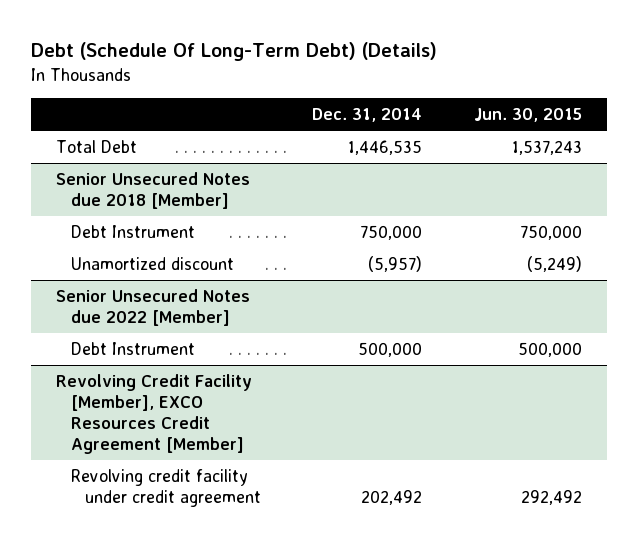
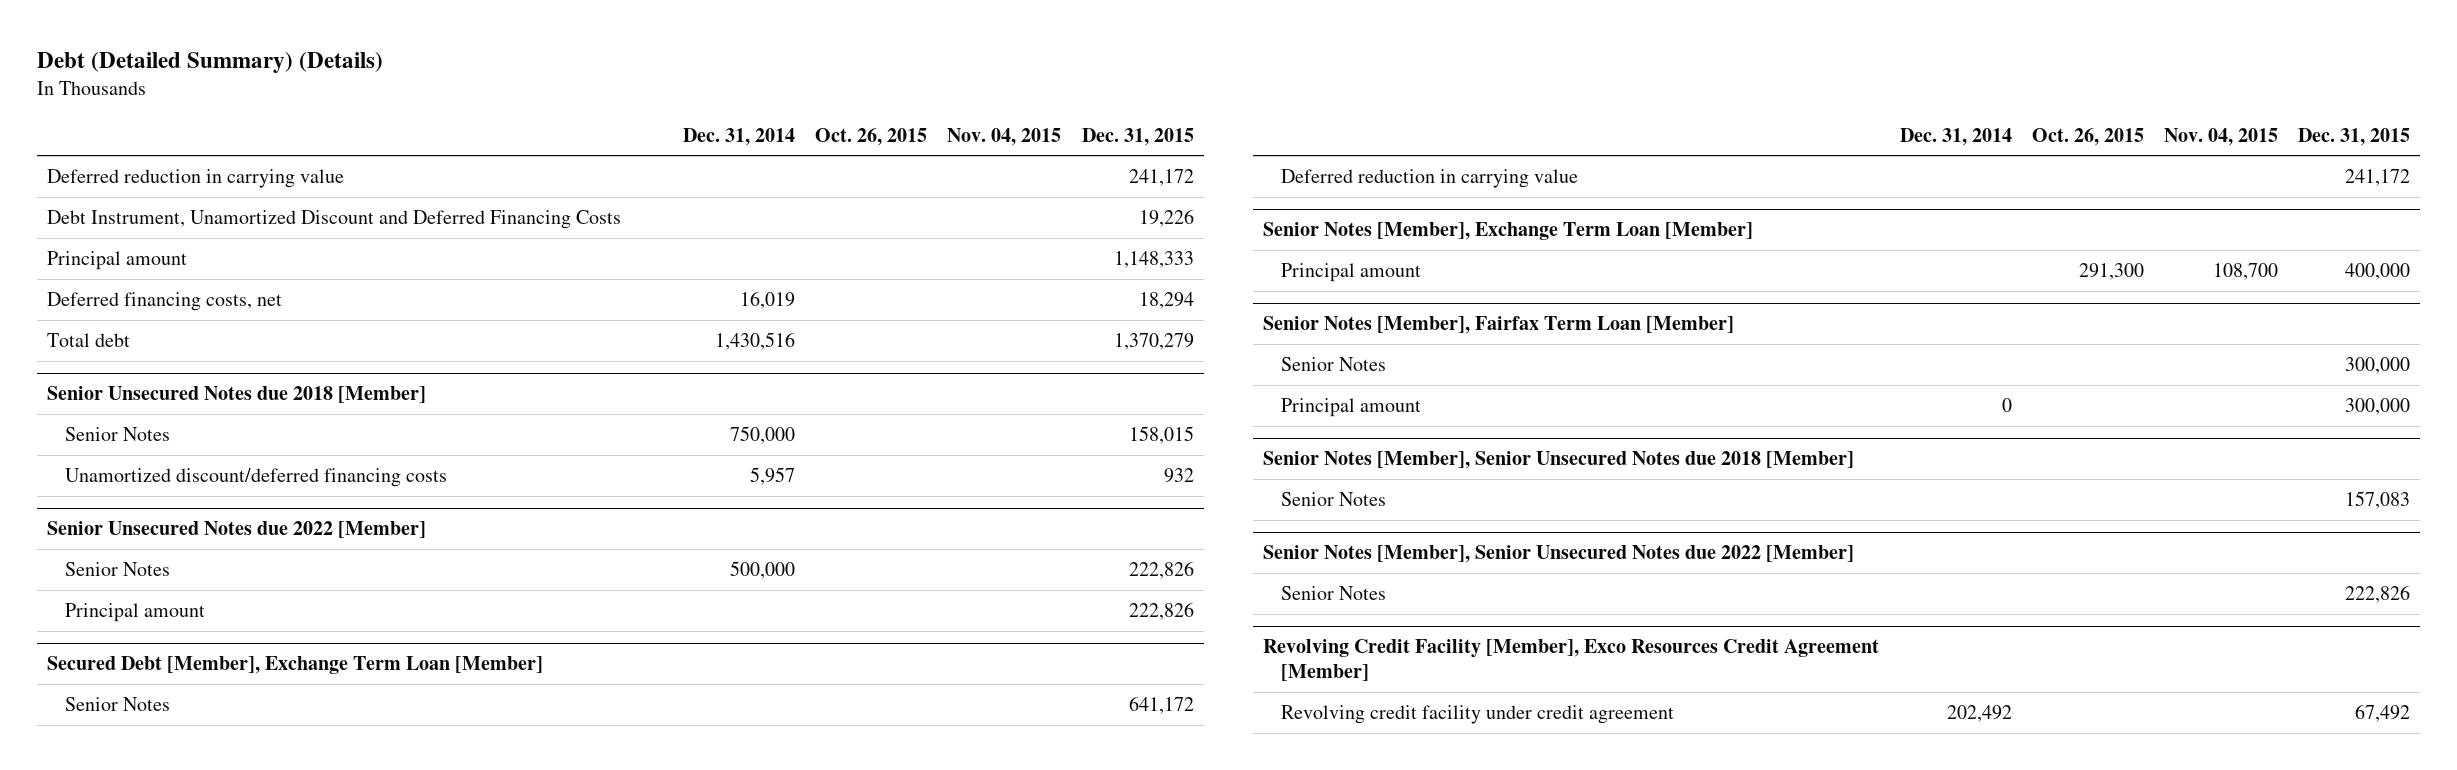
[30,42,437,62] Debt (Schedule Of Long-Term Debt) (Details) -> [36,51,383,73] Debt (Detailed Summary) (Details)
[473,108,582,123] Jun. 30, 2015 -> none
none -> [815,127,928,146] Oct. 26, 2015
none -> [947,127,1062,146] Nov. 04, 2015
none -> [1081,127,1194,146] Dec. 31, 2015
none -> [47,168,345,188] Deferred reduction in carrying value
none -> [47,209,622,229] Debt Instrument, Unamortized Discount and Deferred Financing Costs
none -> [47,250,188,270] Principal amount
none -> [47,291,283,311] Deferred financing costs, net
[56,140,138,154] Total Debt -> [47,332,131,347] Total debt
[348,140,423,156] 1,446,535 -> [715,331,796,350] 1,430,516
[70,225,195,239] Debt Instrument -> [65,426,171,441] Senior Notes
[70,257,234,271] Unamortized discount -> [65,467,448,487] Unamortized discount/deferred financing costs
[368,256,423,273] (5,957) -> [750,466,796,485] 5,957
[70,342,195,356] Debt Instrument -> [65,561,171,576] Senior Notes
none -> [65,602,206,622] Principal amount
none -> [47,656,544,675] Secured Debt [Member], Exchange Term Loan [Member]
none -> [65,696,171,711] Senior Notes
none -> [1281,168,1579,188] Deferred reduction in carrying value
none -> [1263,222,1754,241] Senior Notes [Member], Exchange Term Loan [Member]
none -> [1281,262,1422,282] Principal amount
none -> [1263,316,1735,335] Senior Notes [Member], Fairfax Term Loan [Member]
none -> [1281,356,1387,371] Senior Notes
none -> [1281,397,1422,417] Principal amount
none -> [1263,451,1855,470] Senior Notes [Member], Senior Unsecured Notes due 2018 [Member]
none -> [1281,491,1387,506] Senior Notes
none -> [1263,545,1855,564] Senior Notes [Member], Senior Unsecured Notes due 2022 [Member]
none -> [1281,585,1387,600] Senior Notes
[56,374,253,455] Revolving Credit Facility [Member], EXCO Resources Credit Agreement [Member] -> [1263,639,1880,682] Revolving Credit Facility [Member], Exco Resources Credit Agreement [Member]

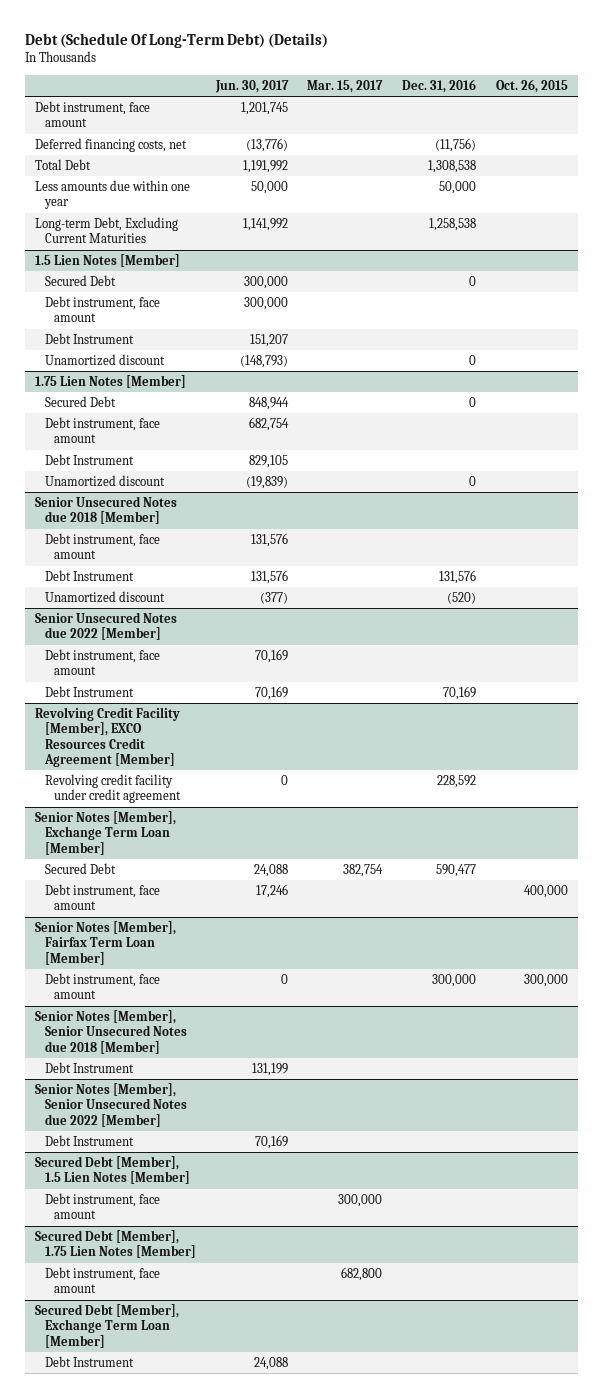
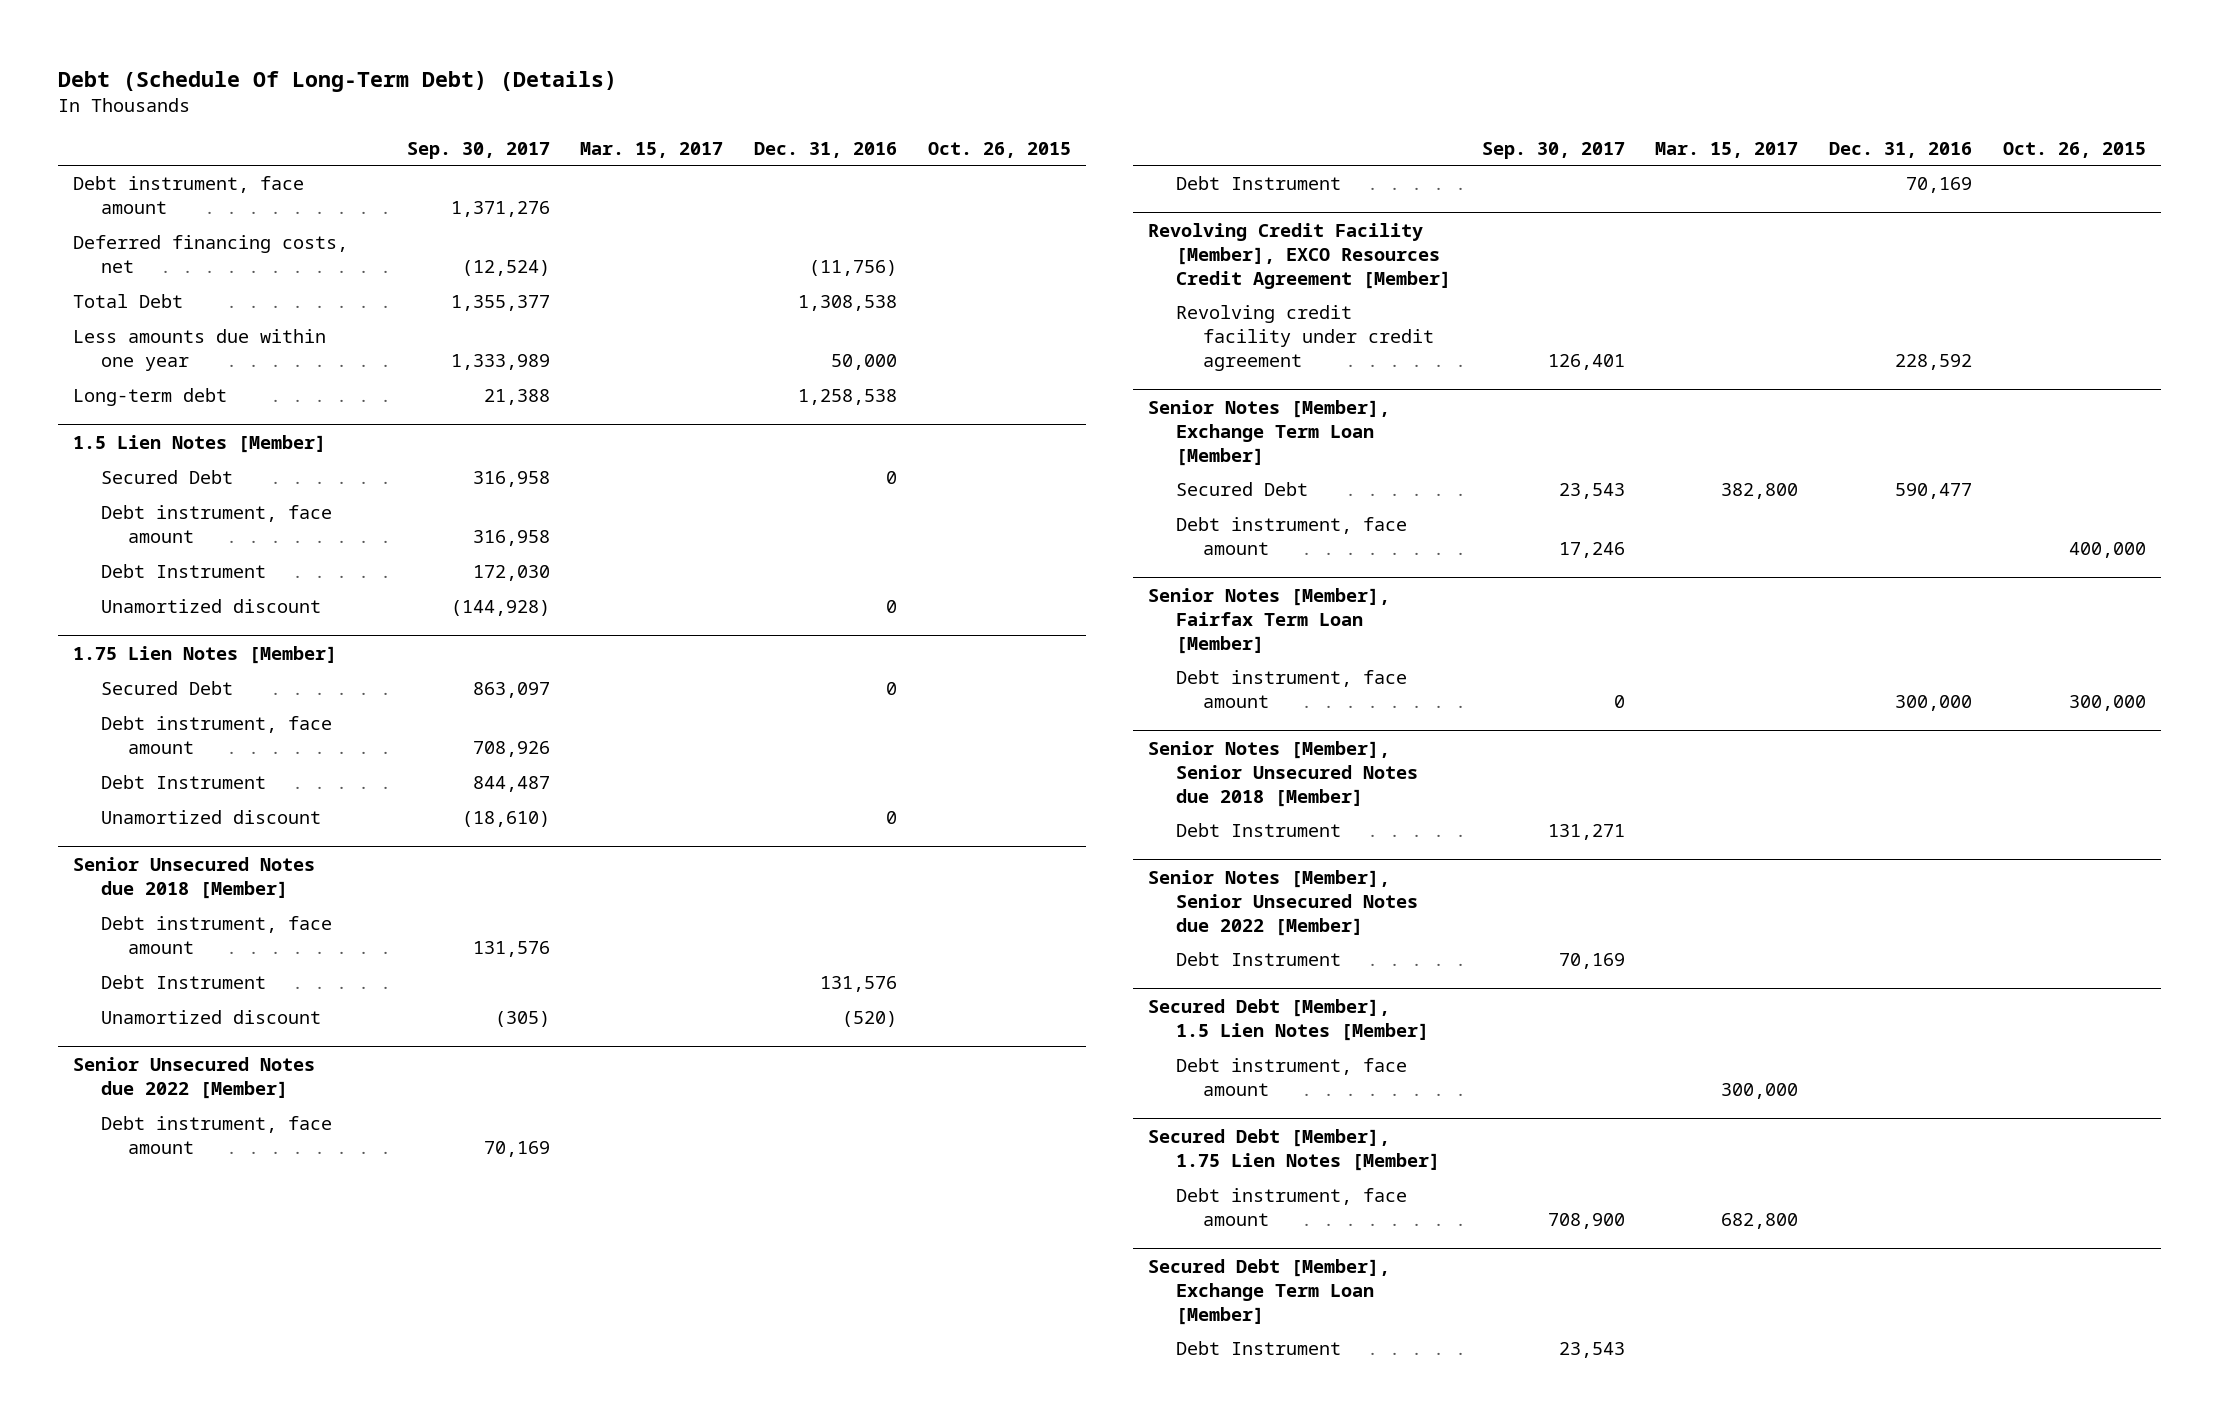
[214,80,289,94] Jun. 30, 2017 -> none
none -> [406,141,550,159] Sep. 30, 2017
[35,217,179,244] Long-term Debt, Excluding Current Maturities -> [73,388,228,407] Long-term debt
[343,864,384,878] 382,754 -> [1721,483,1799,500] 382,800

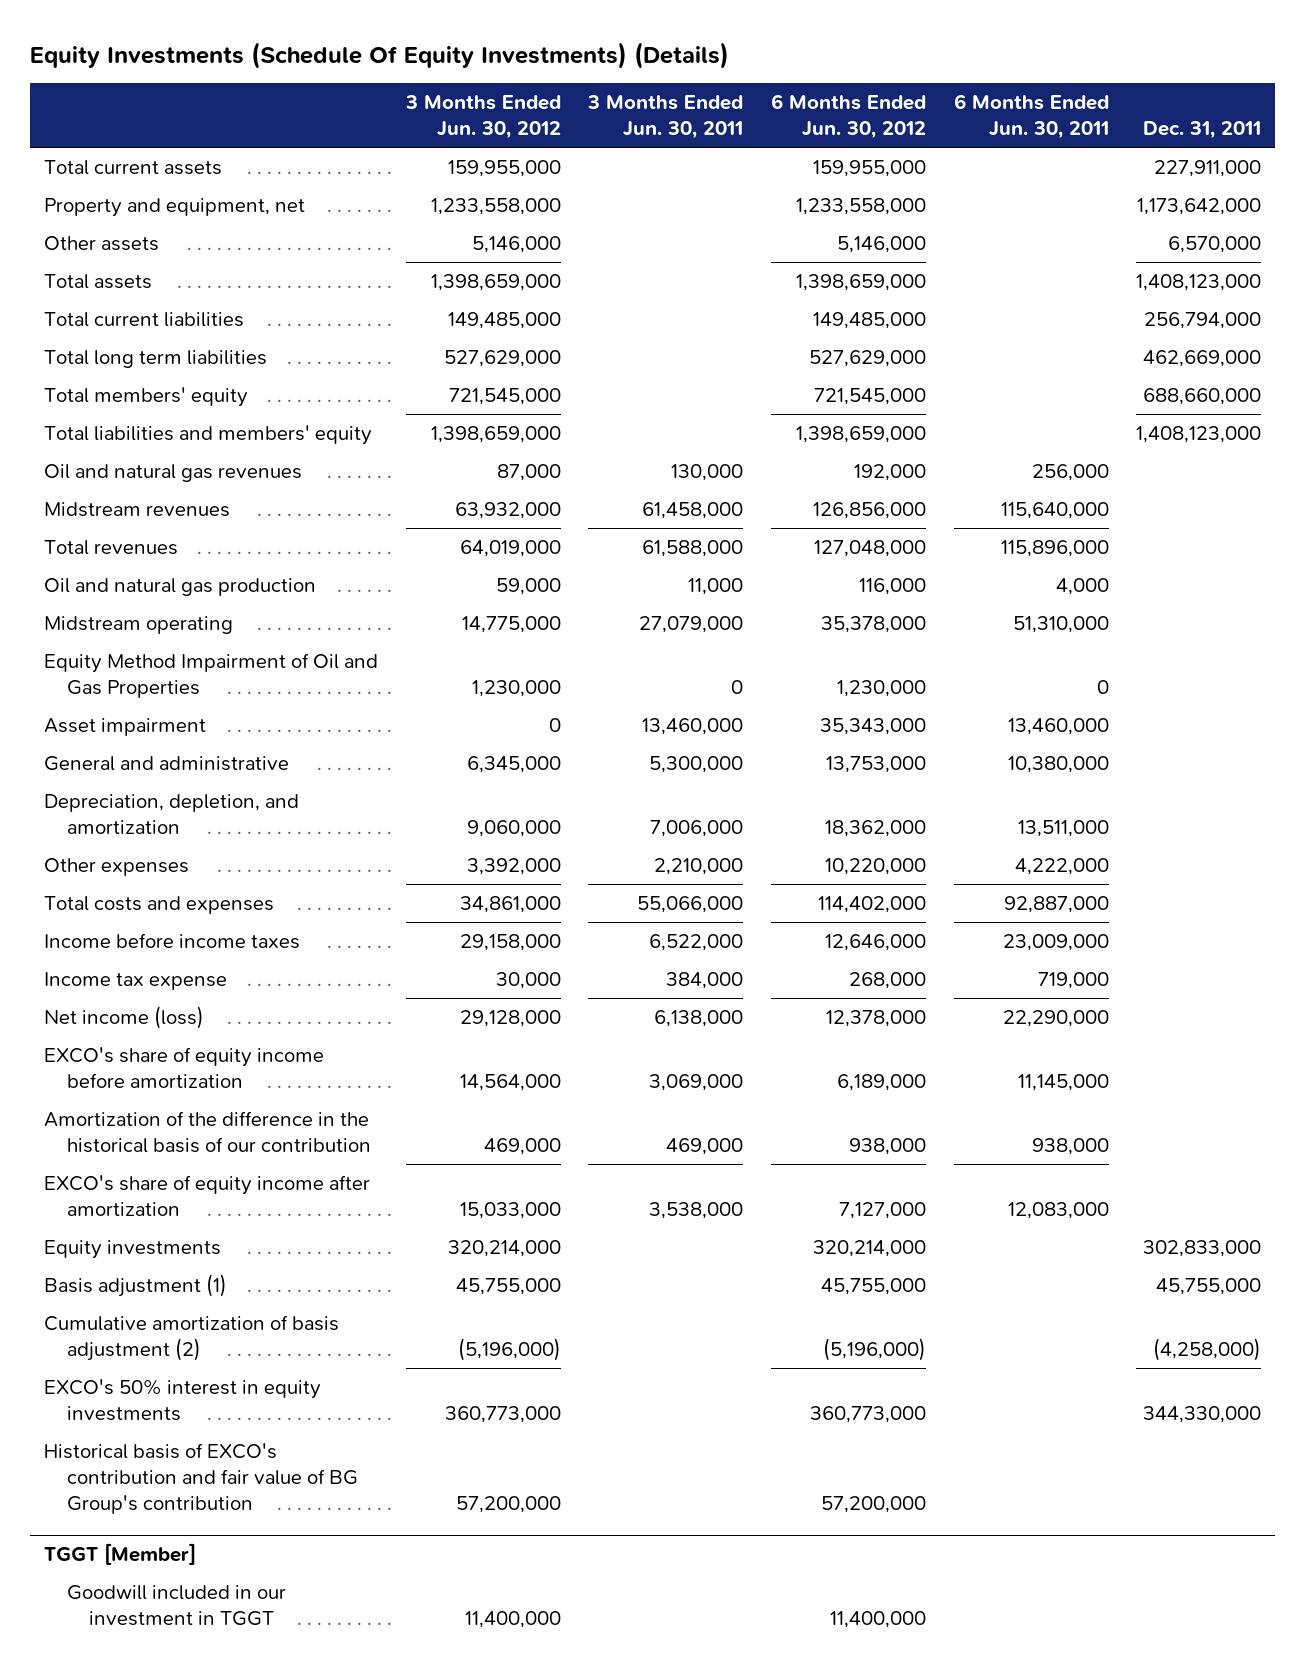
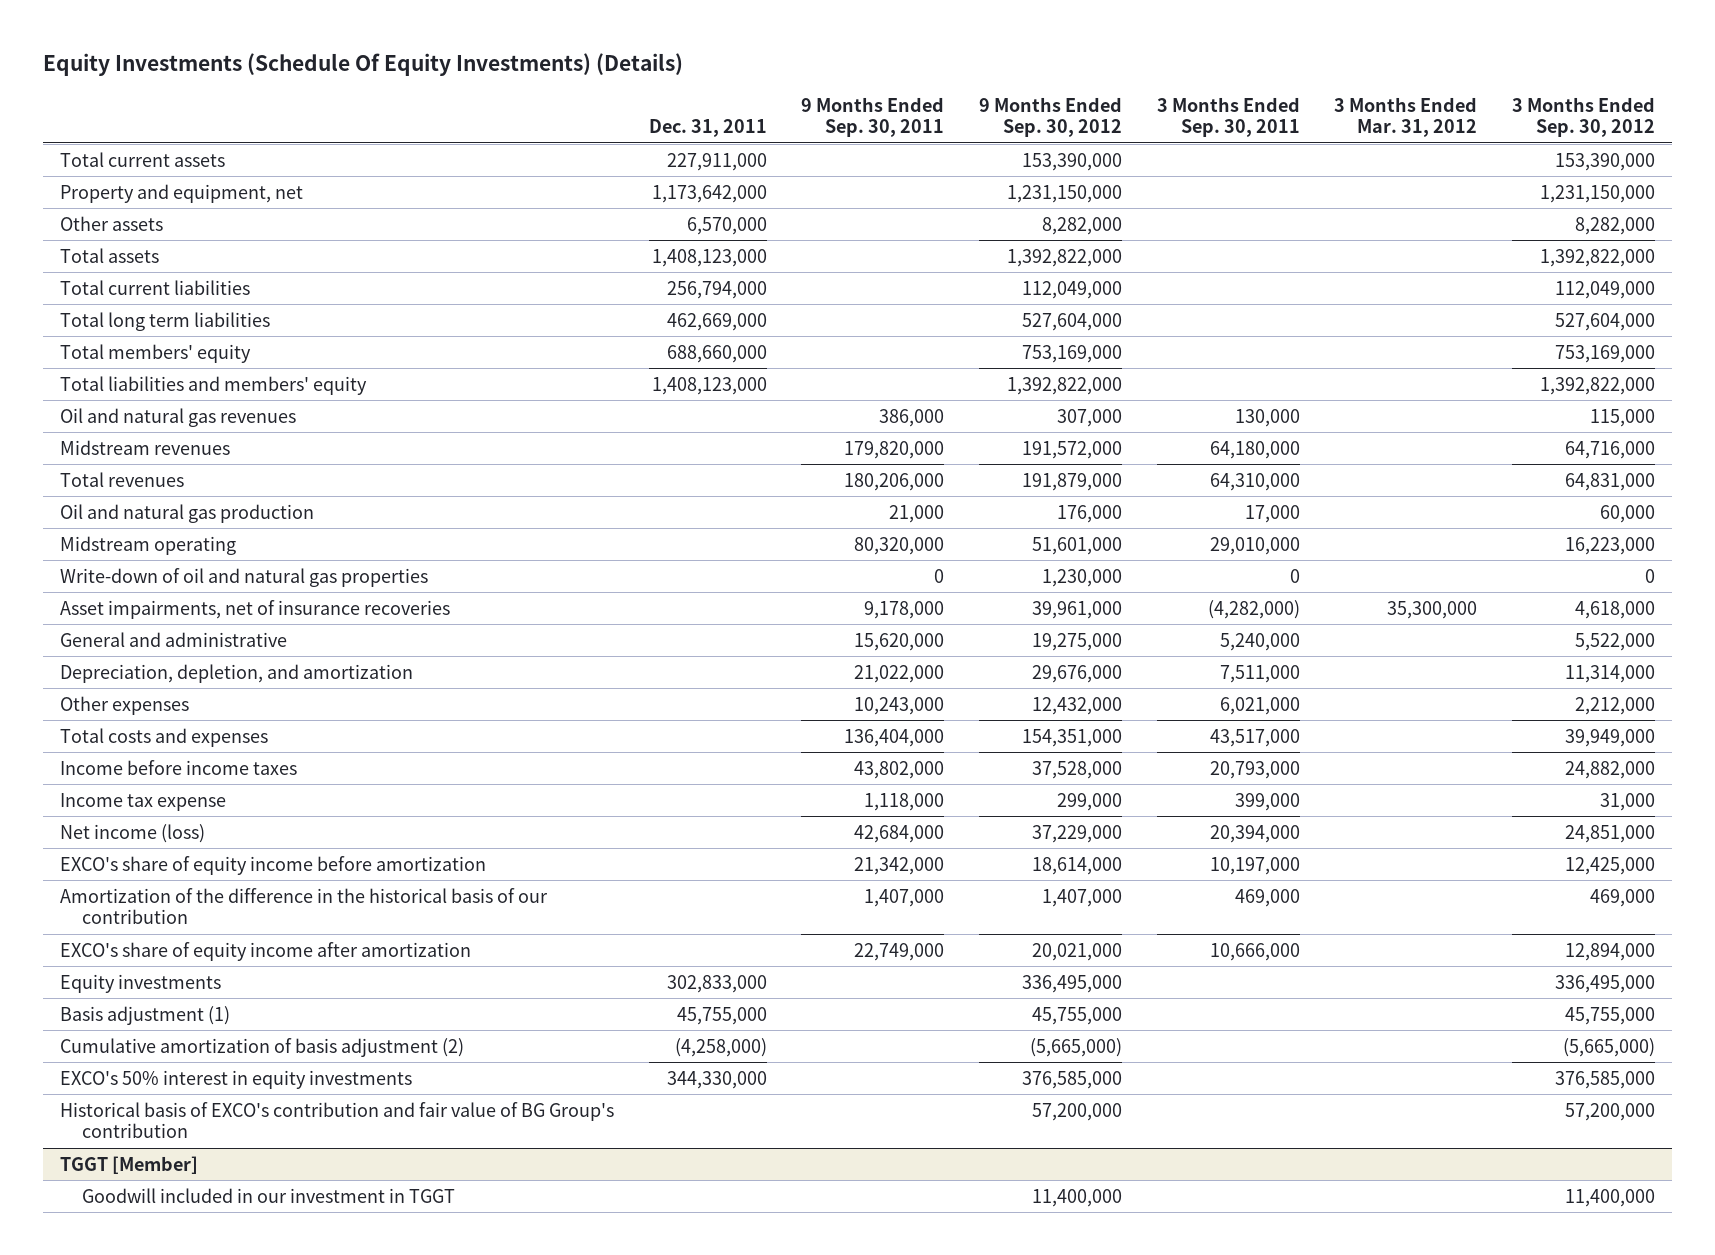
[404,95,561,140] 3 Months Ended Jun. 30, 2012 -> none
[587,95,744,140] 3 Months Ended Jun. 30, 2011 -> none
[771,94,927,140] 6 Months Ended Jun. 30, 2012 -> none
[953,94,1109,140] 6 Months Ended Jun. 30, 2011 -> none
none -> [801,96,945,138] 9 Months Ended Sep. 30, 2011
none -> [978,96,1122,138] 9 Months Ended Sep. 30, 2012
none -> [1156,96,1300,138] 3 Months Ended Sep. 30, 2011
none -> [1334,96,1478,138] 3 Months Ended Mar. 31, 2012
none -> [1511,96,1655,138] 3 Months Ended Sep. 30, 2012
[44,652,379,699] Equity Method Impairment of Oil and Gas Properties -> [60,567,429,587] Write-down of oil and natural gas properties
[44,717,207,736] Asset impairment -> [60,599,451,619] Asset impairments, net of insurance recoveries

